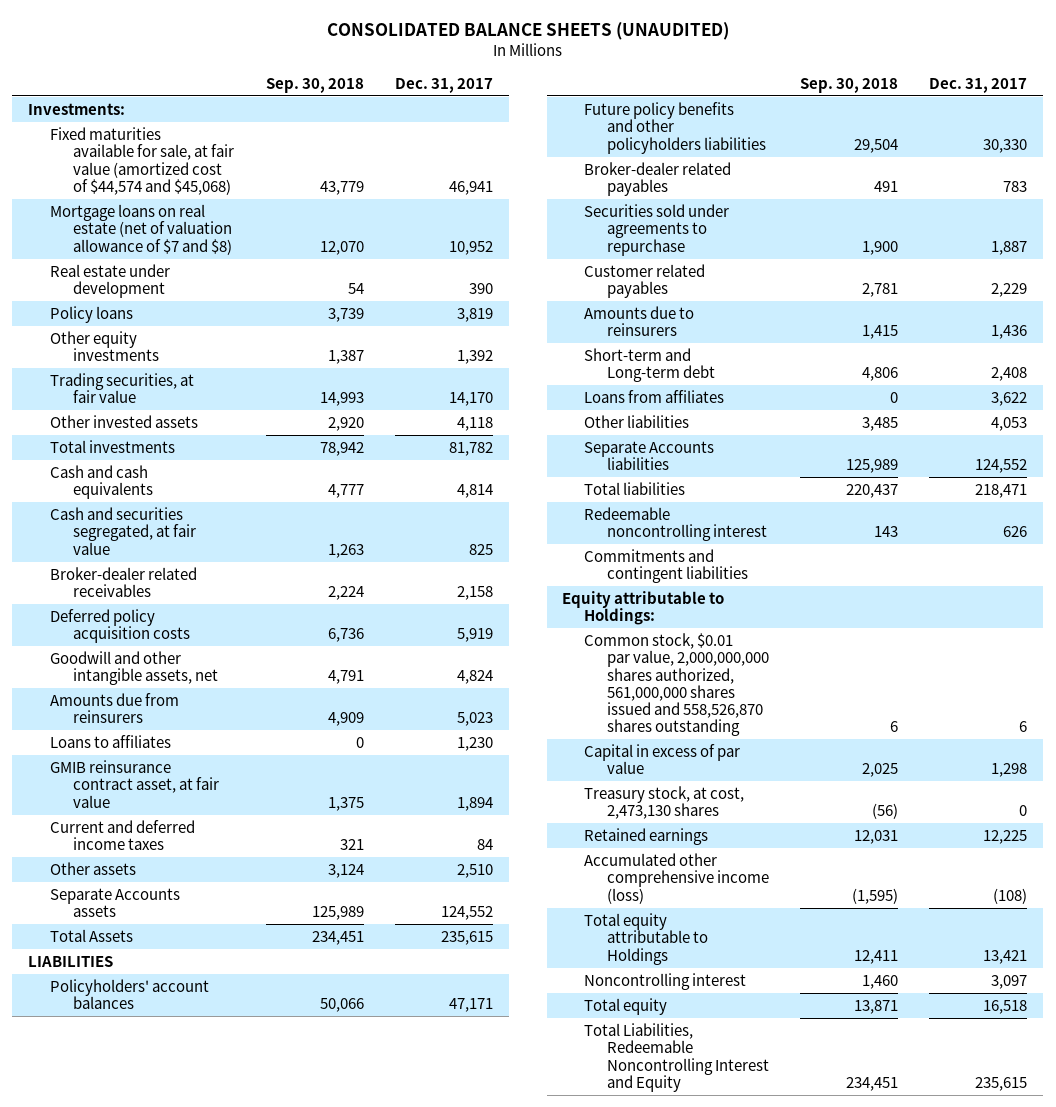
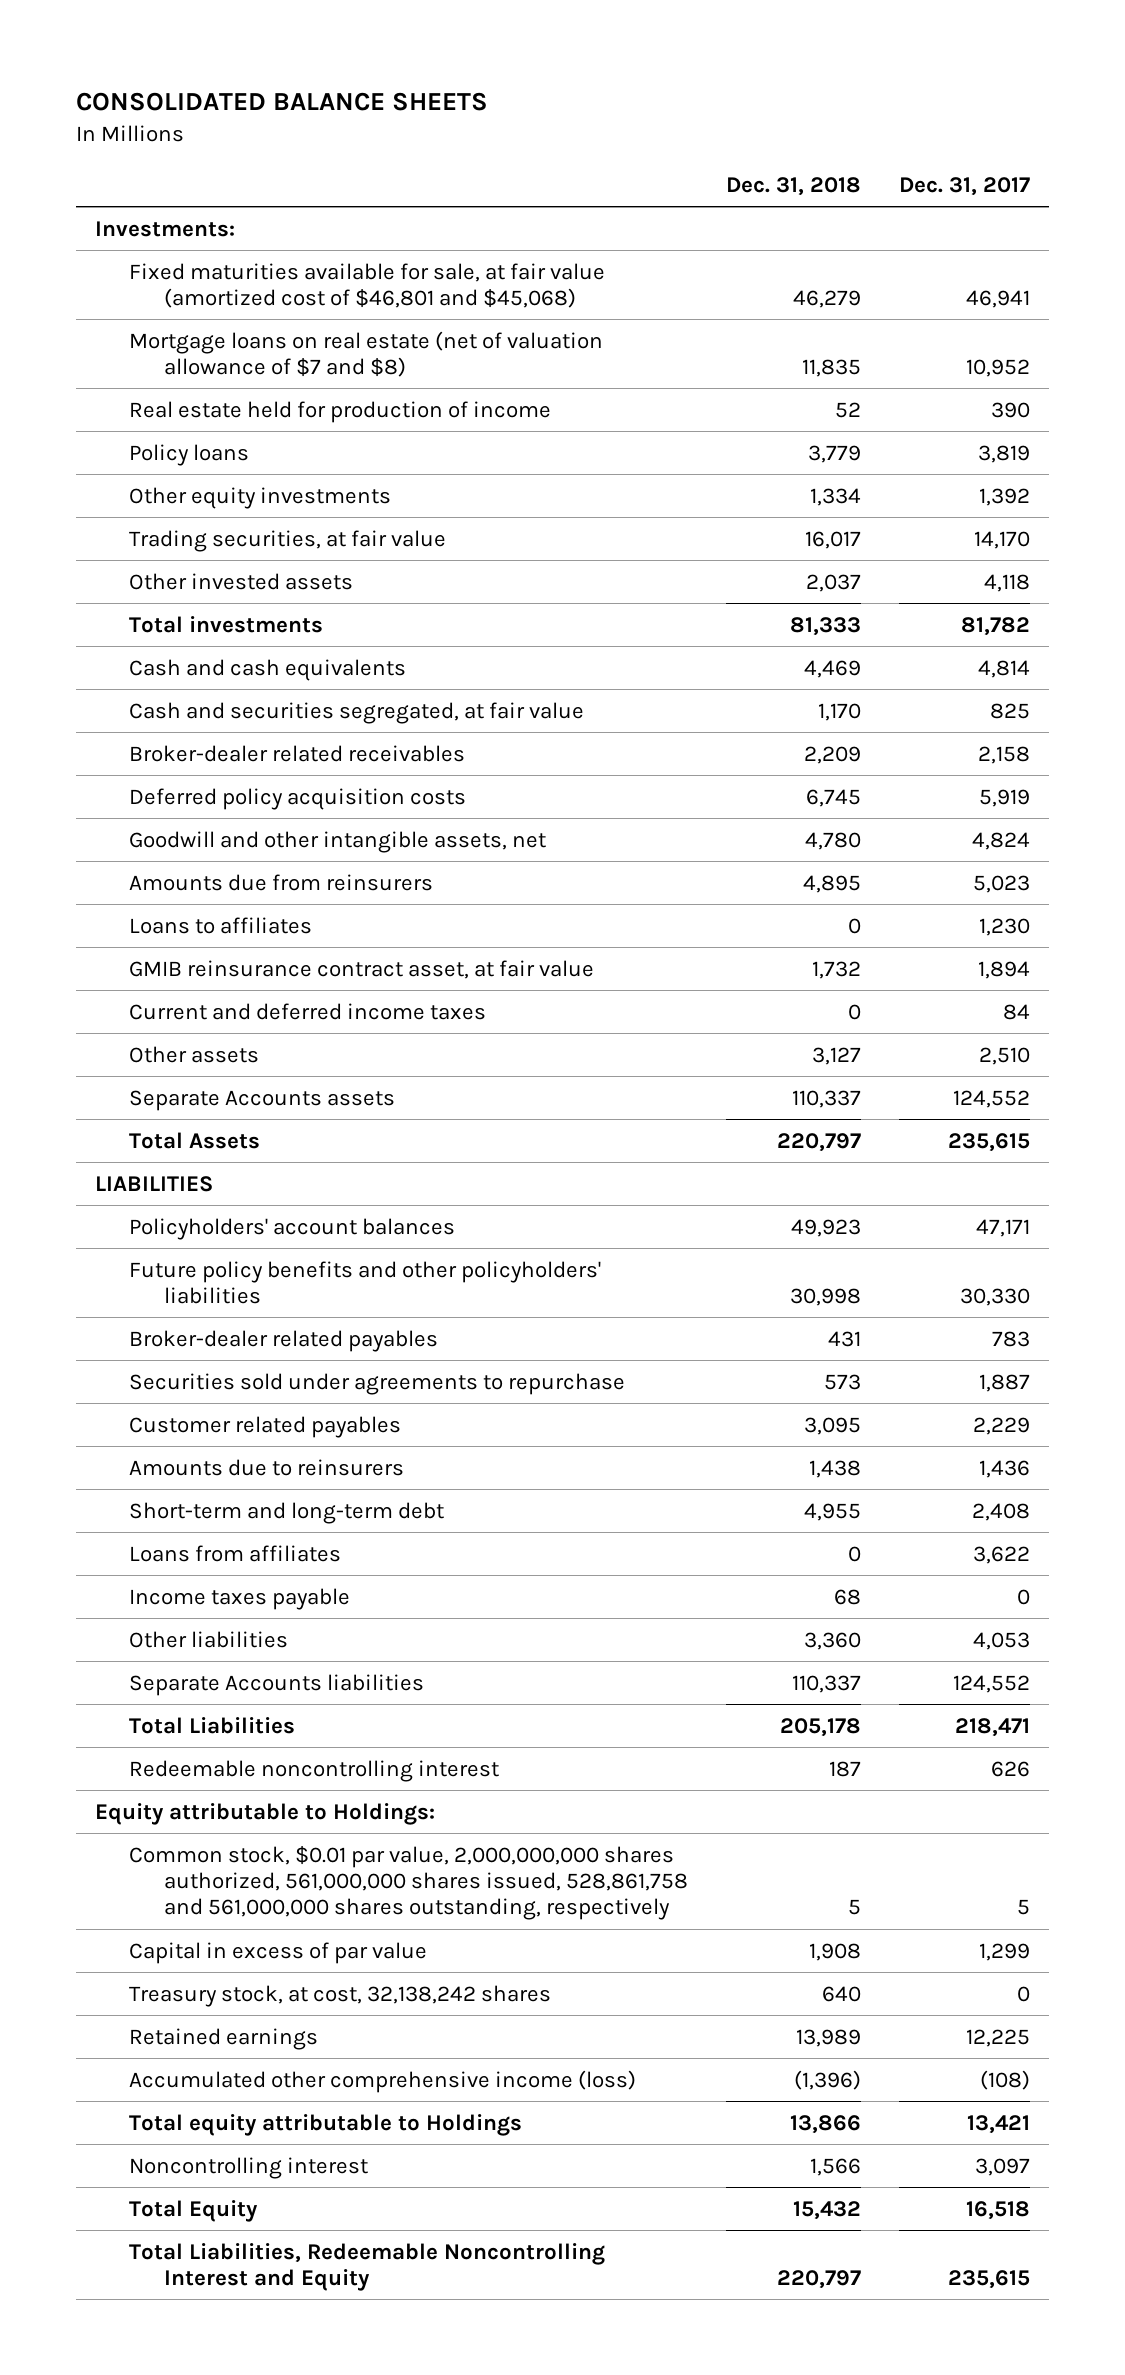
[326,21,729,40] CONSOLIDATED BALANCE SHEETS (UNAUDITED) -> [75,92,488,112] CONSOLIDATED BALANCE SHEETS
[266,77,365,93] Sep. 30, 2018 -> none
none -> [725,176,861,196] Dec. 31, 2018
[50,126,234,195] Fixed maturities available for sale, at fair value (amortized cost of $44,574 and $45,068) -> [129,262,606,308] Fixed maturities available for sale, at fair value (amortized cost of $46,801 and $45,068)
[50,263,171,299] Real estate under development -> [129,400,552,423] Real estate held for production of income
[584,101,766,154] Future policy benefits and other policyholders liabilities -> [129,1260,602,1304] Future policy benefits and other policyholders' liabilities
[584,347,715,383] Short-term and Long-term debt -> [129,1501,445,1524] Short-term and long-term debt
none -> [129,1587,351,1610] Income taxes payable
[584,481,686,495] Total liabilities -> [129,1716,296,1734] Total Liabilities
[584,548,748,584] Commitments and contingent liabilities -> none
[584,632,769,737] Common stock, $0.01 par value, 2,000,000,000 shares authorized, 561,000,000 shares issued and 558,526,870 shares outstanding -> [129,1845,688,1921] Common stock, $0.01 par value, 2,000,000,000 shares authorized, 561,000,000 shares issued, 528,861,758 and 561,000,000 shares outstanding, respectively
[1019,721,1028,733] 6 -> [1016,1899,1030,1916] 5
[991,763,1028,778] 1,298 -> [978,1942,1030,1961] 1,299
[584,785,745,820] Treasury stock, at cost, 2,473,130 shares -> [129,1984,552,2007] Treasury stock, at cost, 32,138,242 shares
[584,997,668,1015] Total equity -> [129,2199,259,2222] Total Equity

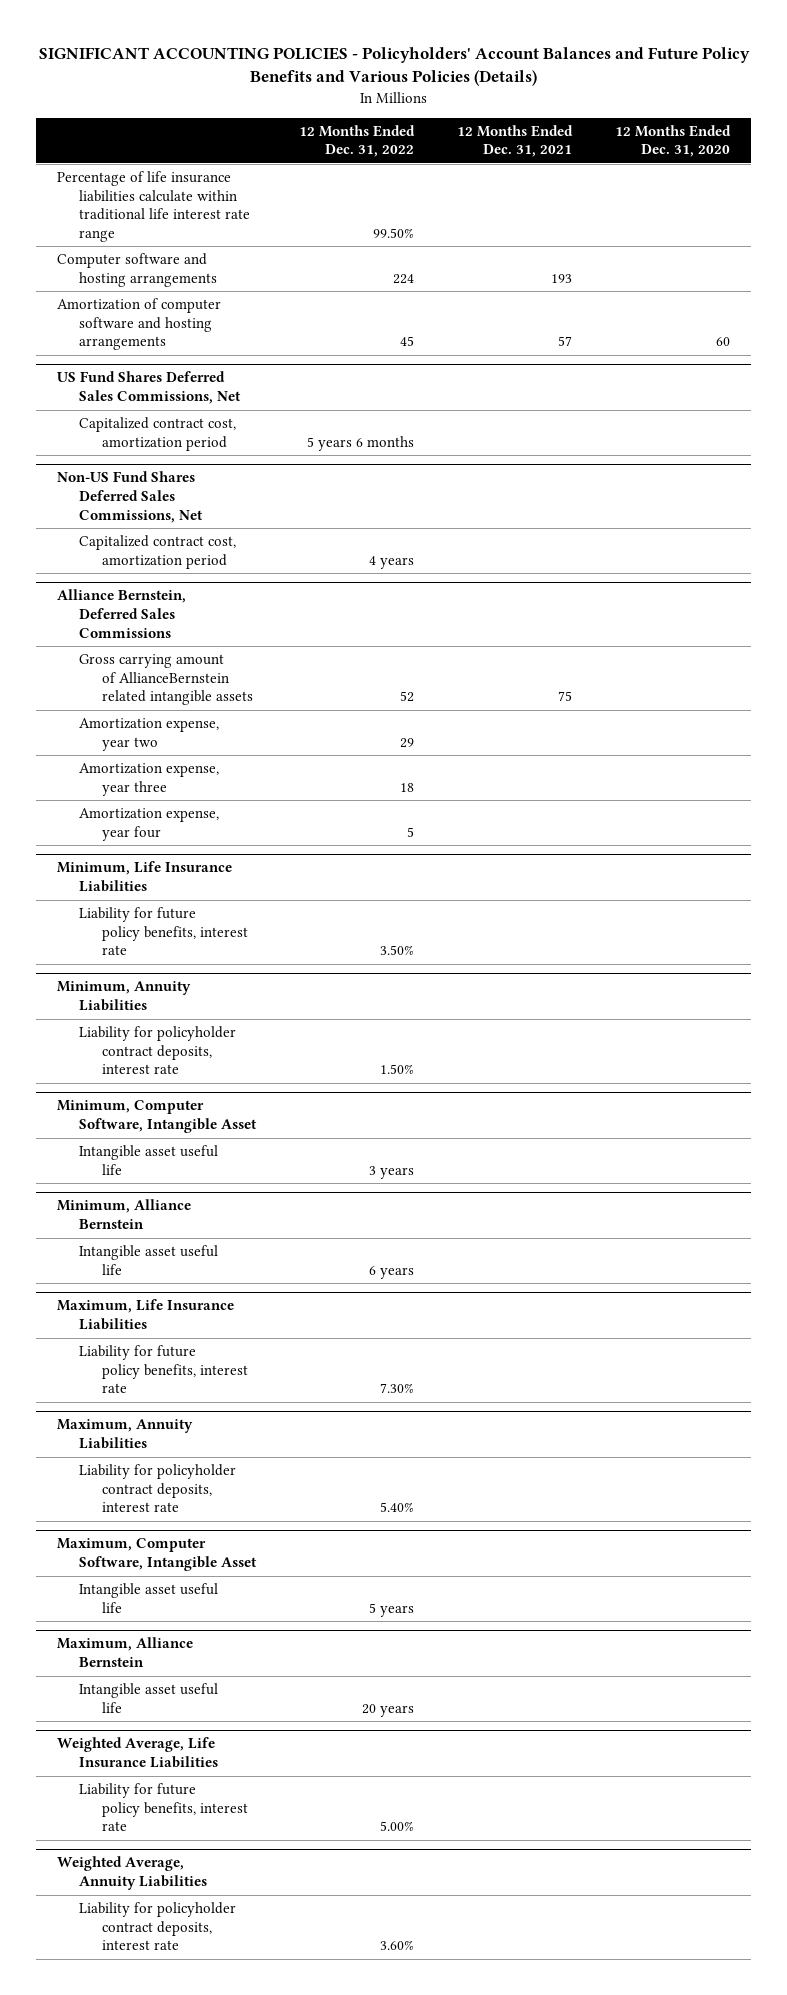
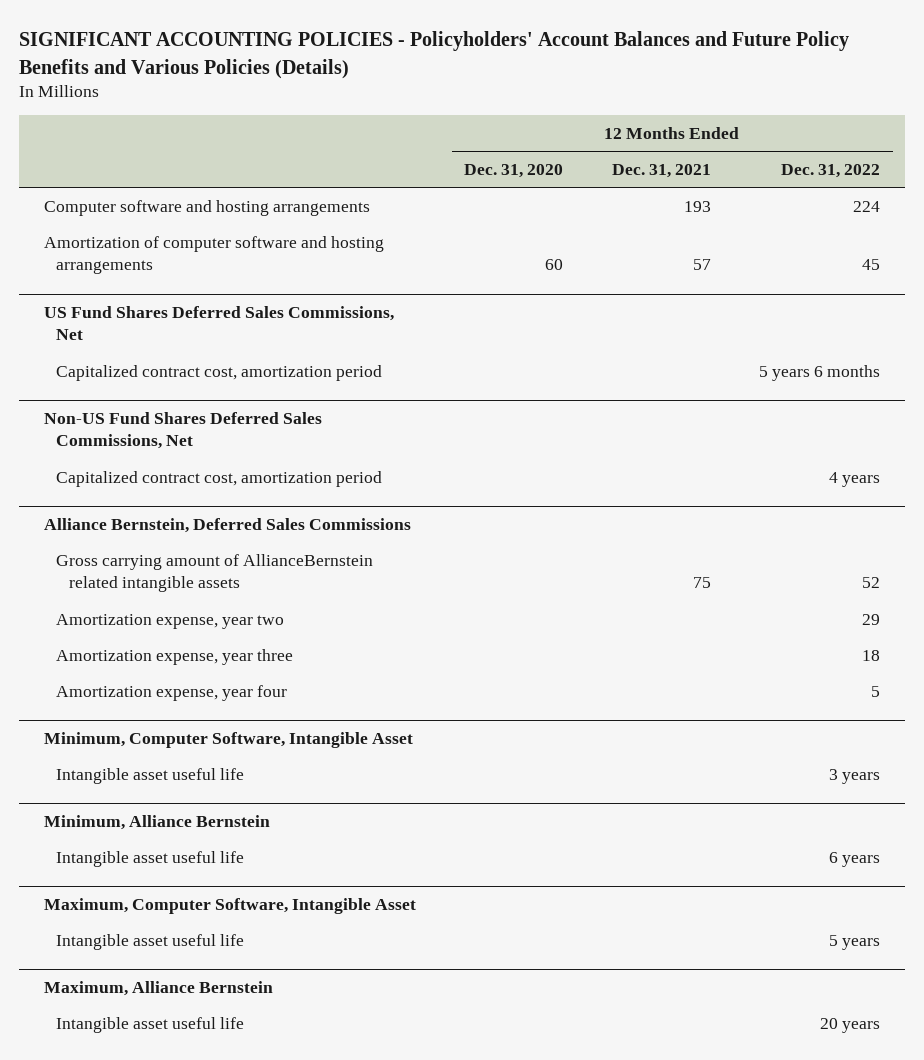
[57,171,251,243] Percentage of life insurance liabilities calculate within traditional life interest rate range -> none
[57,861,233,893] Minimum, Life Insurance Liabilities -> none
[79,907,248,956] Liability for future policy benefits, interest rate -> none
[57,981,192,1012] Minimum, Annuity Liabilities -> none
[79,1026,237,1075] Liability for policyholder contract deposits, interest rate -> none
[57,1299,235,1331] Maximum, Life Insurance Liabilities -> none
[79,1345,248,1394] Liability for future policy benefits, interest rate -> none
[57,1419,194,1450] Maximum, Annuity Liabilities -> none
[79,1464,237,1513] Liability for policyholder contract deposits, interest rate -> none
[57,1737,219,1769] Weighted Average, Life Insurance Liabilities -> none
[79,1783,248,1832] Liability for future policy benefits, interest rate -> none
[57,1856,208,1891] Weighted Average, Annuity Liabilities -> none
[79,1902,237,1951] Liability for policyholder contract deposits, interest rate -> none

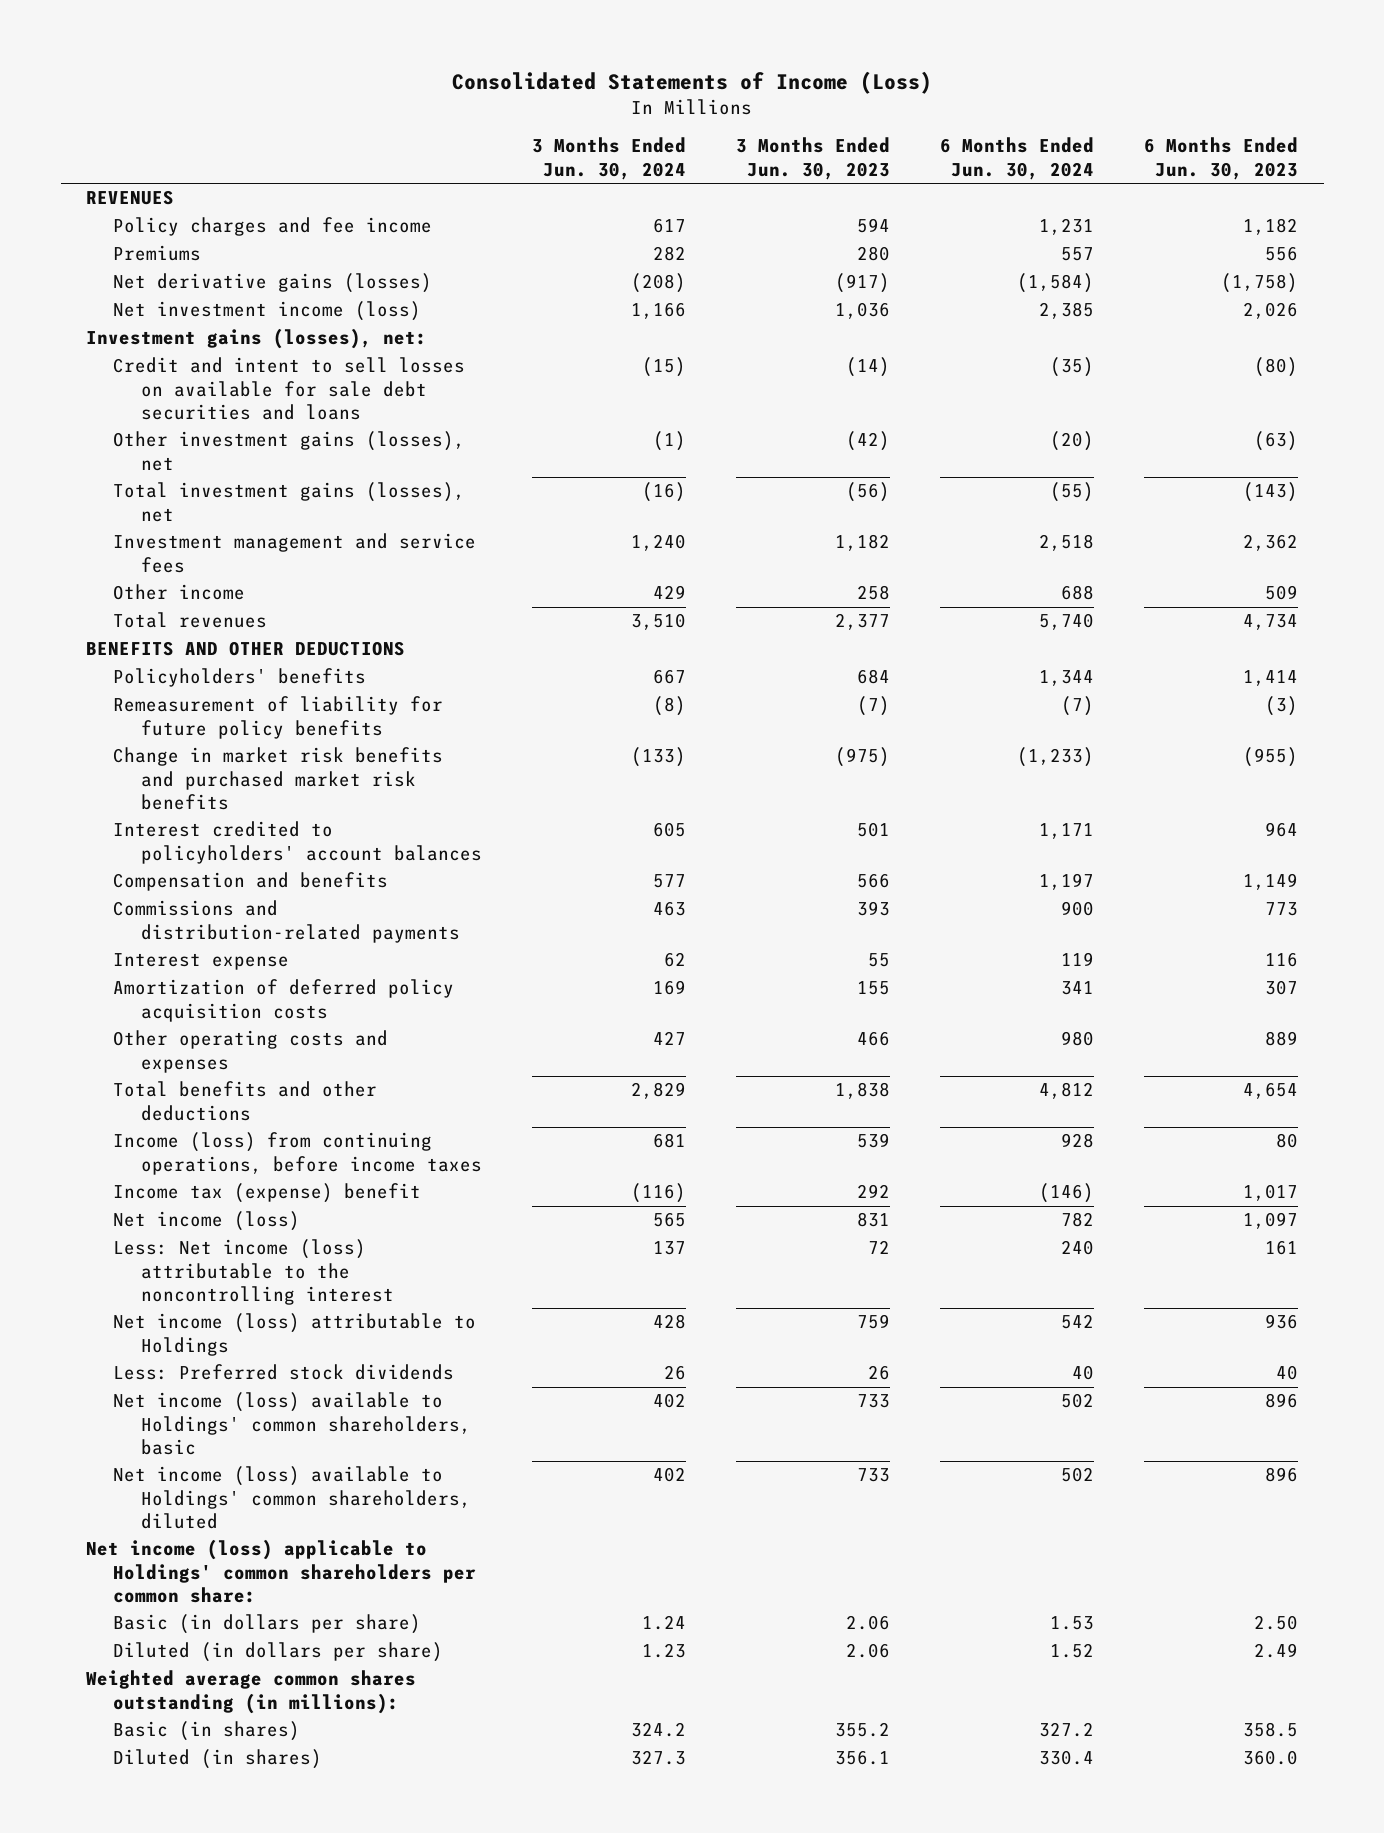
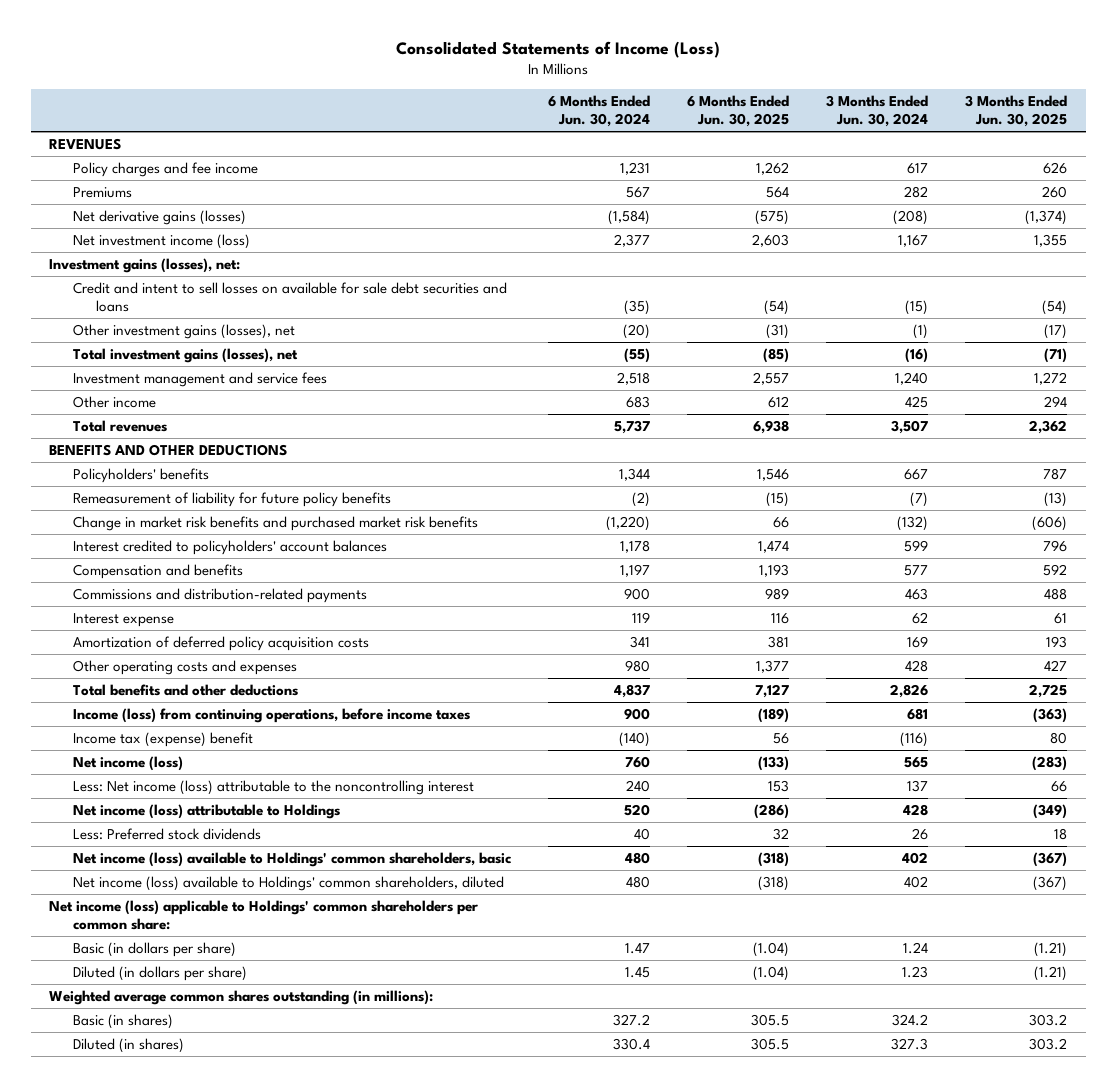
[736,137,891,180] 3 Months Ended Jun. 30, 2023 -> none
[1144,137,1299,180] 6 Months Ended Jun. 30, 2023 -> none
none -> [686,95,789,128] 6 Months Ended Jun. 30, 2025
none -> [965,95,1068,128] 3 Months Ended Jun. 30, 2025
[1061,247,1095,262] 557 -> [625,186,650,198] 567
[631,302,687,320] 1,166 -> [898,234,929,247] 1,167
[1039,302,1095,320] 2,385 -> [613,233,650,247] 2,377
[653,585,687,600] 429 -> [905,395,929,408] 425
[1061,585,1095,601] 688 -> [625,395,650,408] 683
[631,613,687,631] 3,510 -> [891,419,929,434] 3,507
[1039,613,1095,631] 5,740 -> [613,419,650,434] 5,737
[653,696,687,717] (8) -> [910,491,929,507] (7)
[1061,696,1095,717] (7) -> [631,491,650,507] (2)
[631,747,687,768] (133) -> [897,515,929,531] (132)
[1017,747,1095,768] (1,233) -> [605,515,650,531] (1,220)
[653,822,687,838] 605 -> [904,539,929,552] 599
[1039,823,1095,840] 1,171 -> [619,539,650,553] 1,178
[653,1031,687,1046] 427 -> [905,659,929,672] 428
[631,1082,687,1100] 2,829 -> [890,683,929,698] 2,826
[1039,1082,1095,1100] 4,812 -> [613,683,650,698] 4,837
[1061,1133,1095,1149] 928 -> [623,707,650,720] 900
[1039,1183,1095,1204] (146) -> [618,731,650,747] (140)
[1061,1212,1095,1228] 782 -> [624,755,650,768] 760
[1061,1314,1095,1330] 542 -> [623,803,650,816] 520
[1061,1393,1095,1409] 502 -> [624,851,650,864] 480
[1061,1467,1095,1483] 502 -> [625,875,650,888] 480
[1050,1616,1095,1631] 1.53 -> [624,942,650,954] 1.47
[1050,1643,1095,1659] 1.52 -> [624,966,650,978] 1.45

